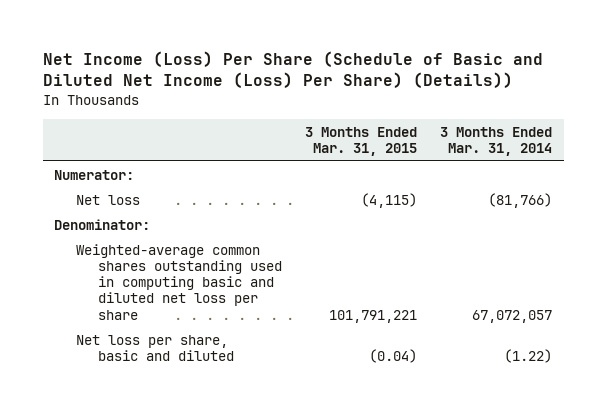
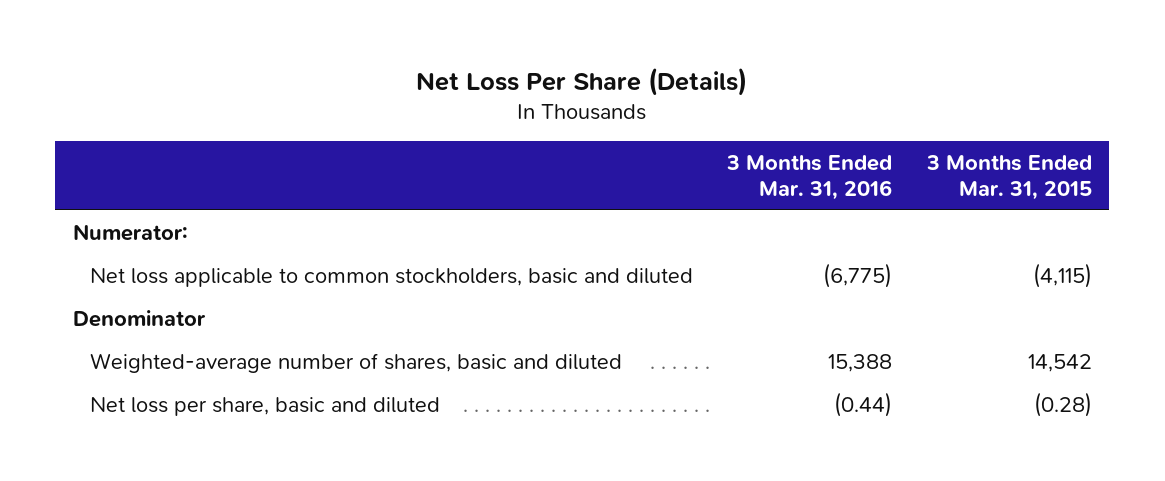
[42,50,543,89] Net Income (Loss) Per Share (Schedule of Basic and Diluted Net Income (Loss) Per Share) (Details)) -> [416,66,748,96] Net Loss Per Share (Details)
[440,126,553,157] 3 Months Ended Mar. 31, 2014 -> none
none -> [726,155,893,200] 3 Months Ended Mar. 31, 2016
[76,243,283,320] Weighted-average common shares outstanding used in computing basic and diluted net loss per share -> none
[76,194,141,205] Net loss -> [89,267,693,287] Net loss applicable to common stockholders, basic and diluted
[54,218,151,230] Denominator: -> [72,309,206,327] Denominator
none -> [89,352,622,373] Weighted-average number of shares, basic and diluted
[369,348,418,363] (0.04) -> [1033,391,1092,417] (0.28)

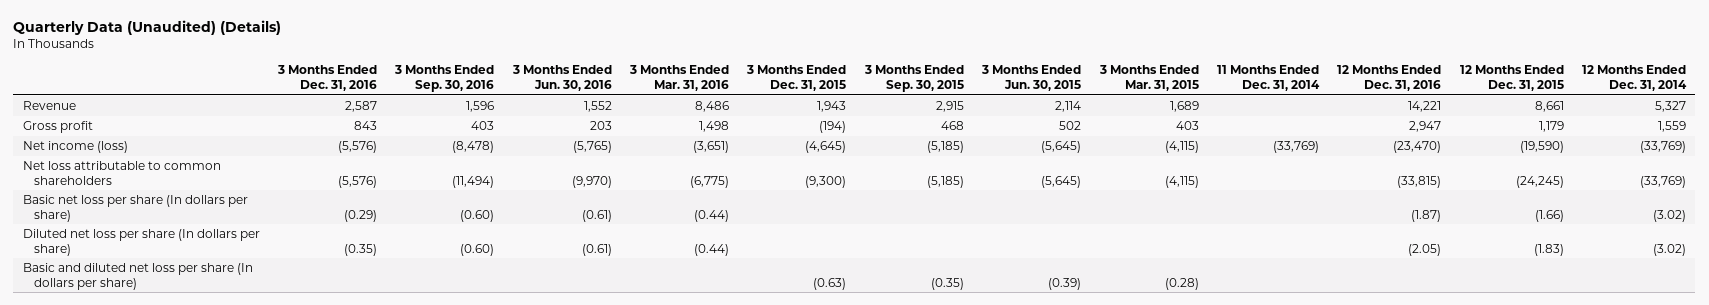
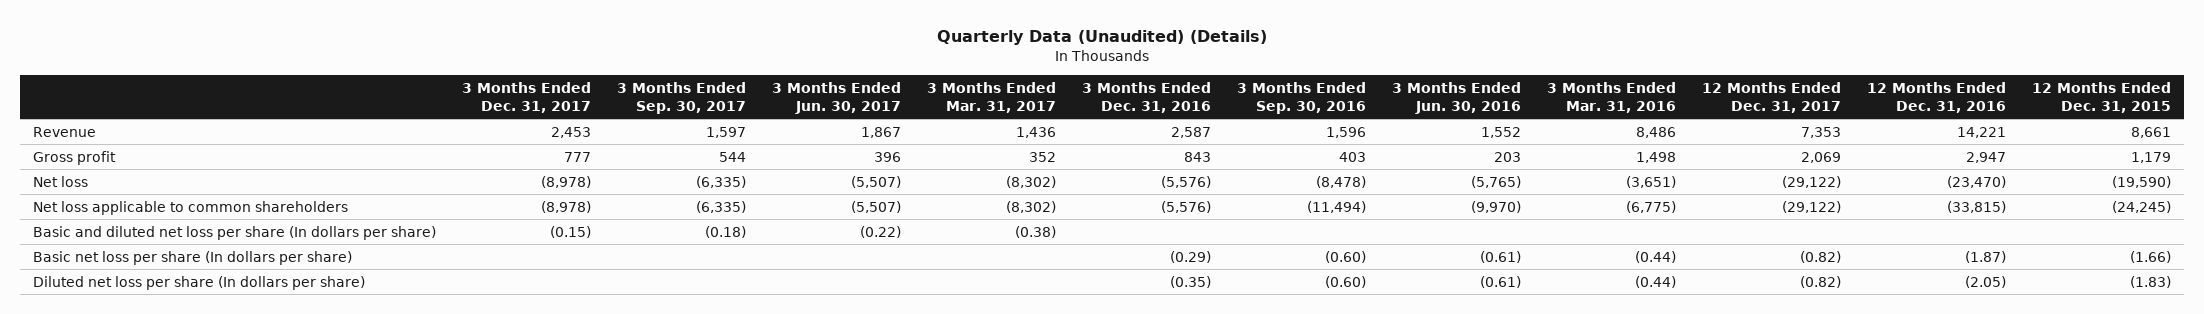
[746,65,847,92] 3 Months Ended Dec. 31, 2015 -> none
[863,65,964,93] 3 Months Ended Sep. 30, 2015 -> none
[981,65,1082,92] 3 Months Ended Jun. 30, 2015 -> none
[1098,65,1199,92] 3 Months Ended Mar. 31, 2015 -> none
[1216,65,1320,92] 11 Months Ended Dec. 31, 2014 -> none
[1582,65,1688,92] 12 Months Ended Dec. 31, 2014 -> none
none -> [462,81,592,113] 3 Months Ended Dec. 31, 2017
none -> [617,81,747,114] 3 Months Ended Sep. 30, 2017
none -> [772,81,902,114] 3 Months Ended Jun. 30, 2017
none -> [927,81,1057,113] 3 Months Ended Mar. 31, 2017
none -> [1701,81,1841,113] 12 Months Ended Dec. 31, 2017
[22,141,128,154] Net income (loss) -> [33,175,89,187] Net loss
[22,161,221,185] Net loss attributable to common shareholders -> [33,200,349,215] Net loss applicable to common shareholders
[22,263,253,290] Basic and diluted net loss per share (In dollars per share) -> [33,225,437,240] Basic and diluted net loss per share (In dollars per share)

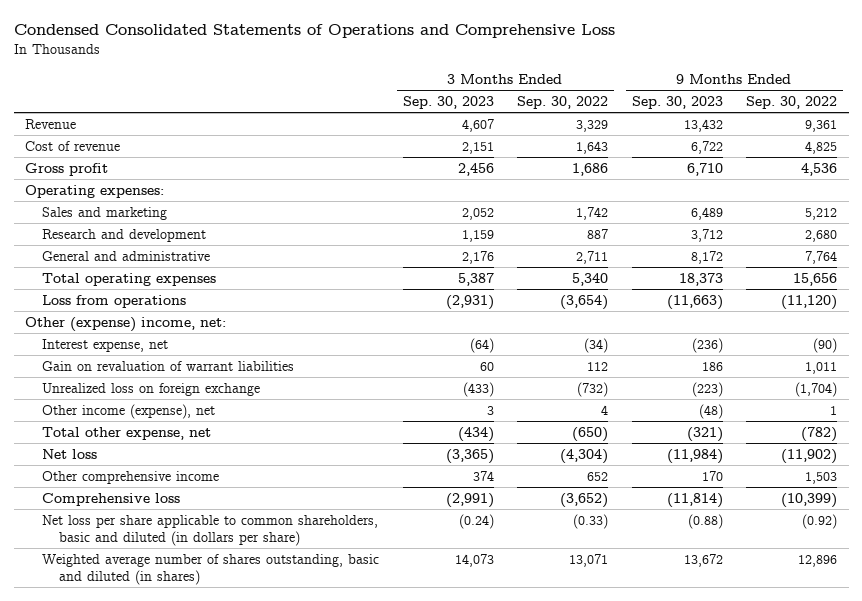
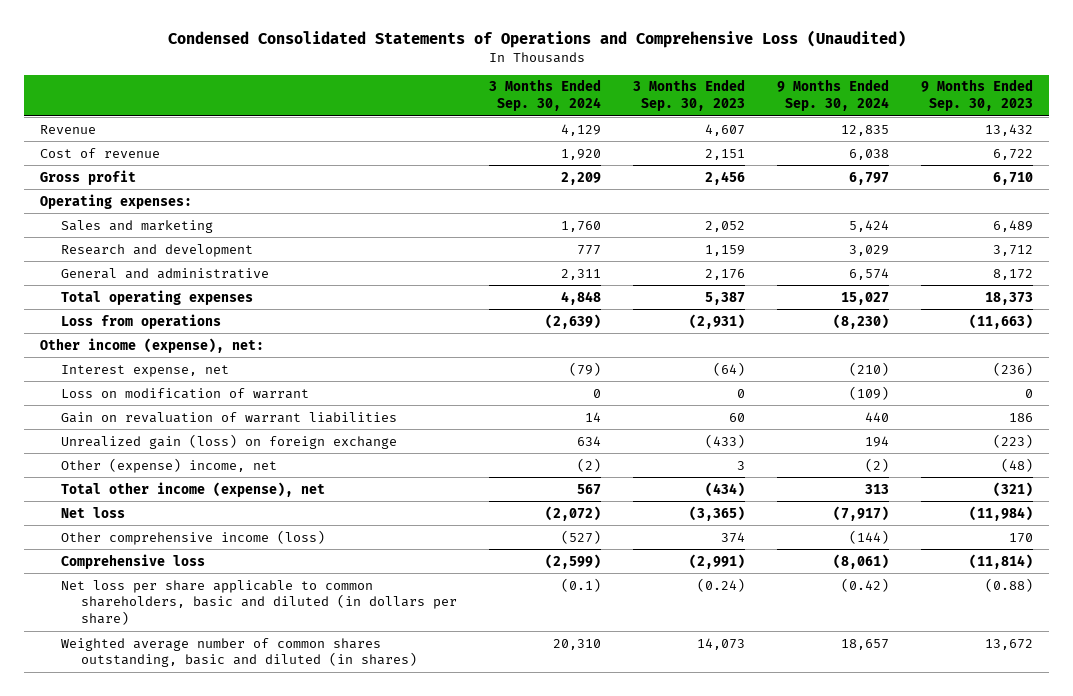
[13,24,615,39] Condensed Consolidated Statements of Operations and Comprehensive Loss -> [167,30,906,49] Condensed Consolidated Statements of Operations and Comprehensive Loss (Unaudited)
[517,96,609,110] Sep. 30, 2022 -> none
[745,96,837,110] Sep. 30, 2022 -> none
none -> [488,79,601,111] 3 Months Ended Sep. 30, 2024
none -> [776,79,889,111] 9 Months Ended Sep. 30, 2024
[25,316,227,332] Other (expense) income, net: -> [40,337,265,353] Other income (expense), net:
none -> [60,387,309,399] Loss on modification of warrant
[42,382,261,396] Unrealized loss on foreign exchange -> [60,433,397,449] Unrealized gain (loss) on foreign exchange
[42,403,216,419] Other income (expense), net -> [60,457,277,473] Other (expense) income, net
[42,426,212,440] Total other expense, net -> [60,481,325,497] Total other income (expense), net
[42,470,220,484] Other comprehensive income -> [60,529,325,545] Other comprehensive income (loss)
[42,553,380,586] Weighted average number of shares outstanding, basic and diluted (in shares) -> [60,637,418,668] Weighted average number of common shares outstanding, basic and diluted (in shares)

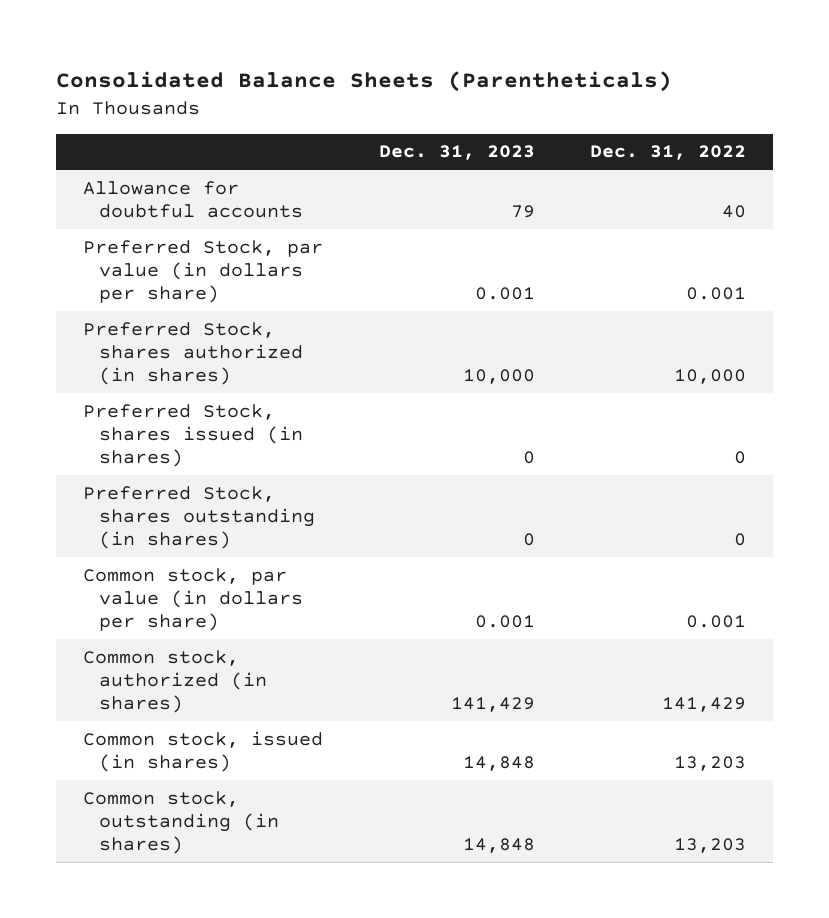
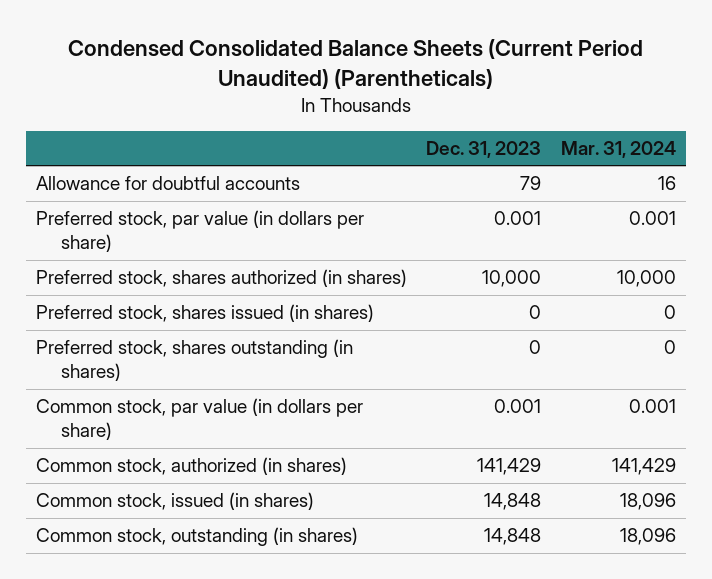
[55,70,672,92] Consolidated Balance Sheets (Parentheticals) -> [67,39,643,89] Condensed Consolidated Balance Sheets (Current Period Unaudited) (Parentheticals)
[589,145,746,161] Dec. 31, 2022 -> none
none -> [560,141,676,159] Mar. 31, 2024
[83,239,324,304] Preferred Stock, par value (in dollars per share) -> [35,210,364,253] Preferred stock, par value (in dollars per share)
[83,321,304,386] Preferred Stock, shares authorized (in shares) -> [35,269,407,288] Preferred stock, shares authorized (in shares)
[83,403,304,468] Preferred Stock, shares issued (in shares) -> [35,304,374,323] Preferred stock, shares issued (in shares)
[83,485,316,550] Preferred Stock, shares outstanding (in shares) -> [35,339,353,382] Preferred stock, shares outstanding (in shares)

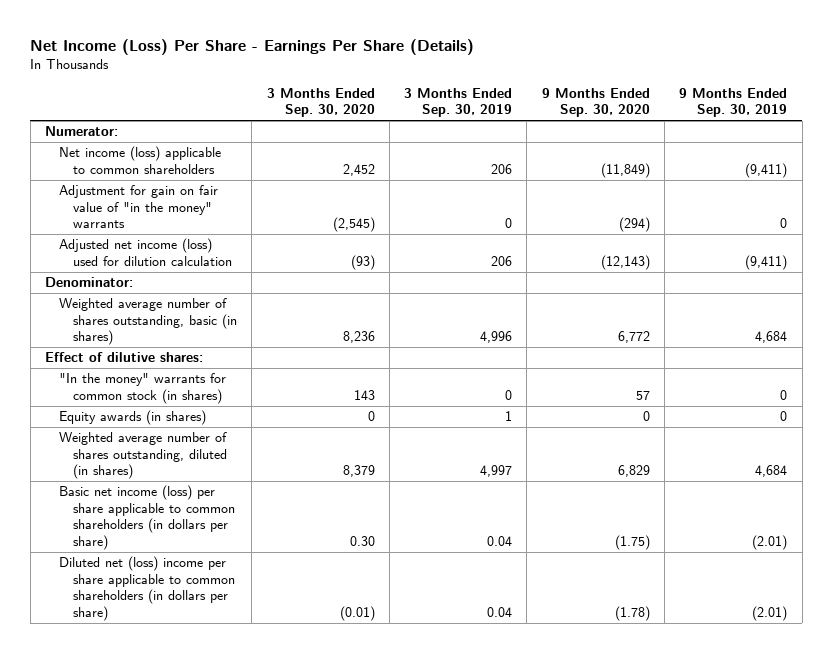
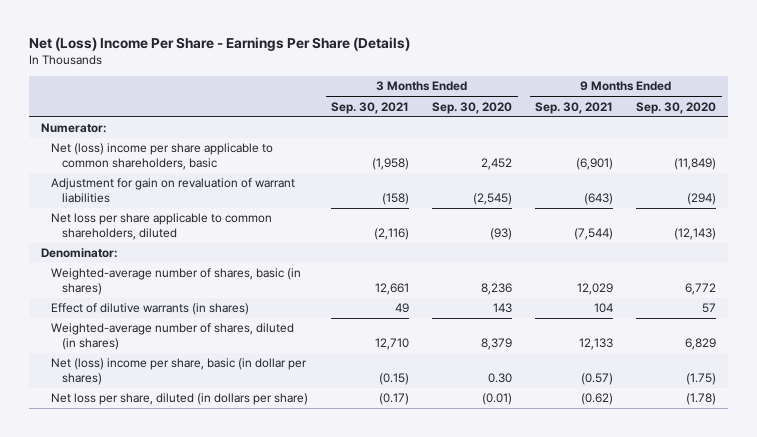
[30,39,475,56] Net Income (Loss) Per Share - Earnings Per Share (Details) -> [29,36,411,51] Net (Loss) Income Per Share - Earnings Per Share (Details)
[404,87,513,118] 3 Months Ended Sep. 30, 2019 -> none
[679,87,788,118] 9 Months Ended Sep. 30, 2019 -> none
none -> [331,101,410,114] Sep. 30, 2021
none -> [535,101,614,114] Sep. 30, 2021
[59,146,222,174] Net income (loss) applicable to common shareholders -> [51,143,274,171] Net (loss) income per share applicable to common shareholders, basic
[59,185,219,229] Adjustment for gain on fair value of "in the money" warrants -> [51,178,296,204] Adjustment for gain on revaluation of warrant liabilities
[59,238,233,266] Adjusted net income (loss) used for dilution calculation -> [51,213,273,241] Net loss per share applicable to common shareholders, diluted
[44,352,203,363] Effect of dilutive shares: -> none
[59,410,207,426] Equity awards (in shares) -> none
[59,298,238,346] Weighted average number of shares outstanding, basic (in shares) -> [51,268,302,296] Weighted-average number of shares, basic (in shares)
[59,373,227,404] "In the money" warrants for common stock (in shares) -> [51,303,250,316] Effect of dilutive warrants (in shares)
[59,432,228,480] Weighted average number of shares outstanding, diluted (in shares) -> [51,323,295,351] Weighted-average number of shares, diluted (in shares)
[59,485,236,550] Basic net income (loss) per share applicable to common shareholders (in dollars per share) -> [51,358,308,386] Net (loss) income per share, basic (in dollar per shares)
[59,556,236,621] Diluted net (loss) income per share applicable to common shareholders (in dollars per share) -> [51,393,309,406] Net loss per share, diluted (in dollars per share)

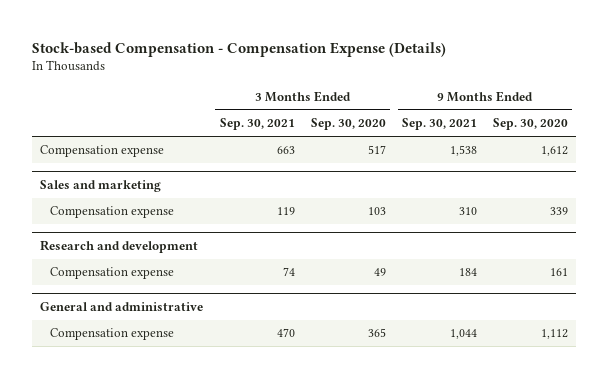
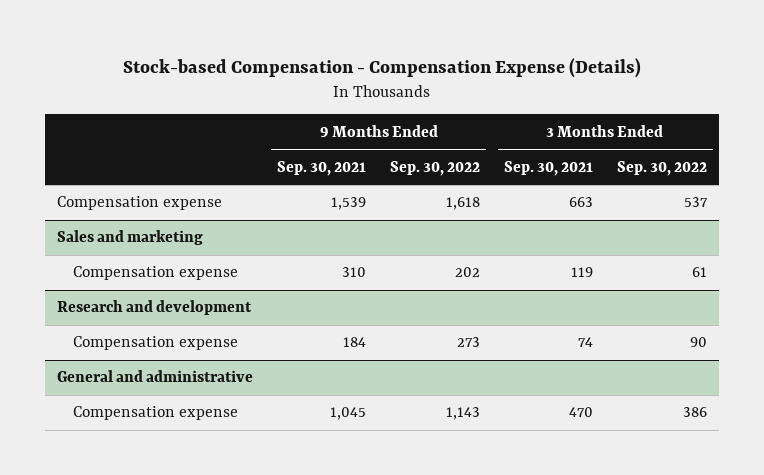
[310,118,386,131] Sep. 30, 2020 -> none
[493,118,569,131] Sep. 30, 2020 -> none
none -> [389,160,480,176] Sep. 30, 2022
none -> [616,160,707,176] Sep. 30, 2022
[450,145,478,157] 1,538 -> [331,197,367,211] 1,539
[450,329,478,340] 1,044 -> [330,407,367,421] 1,045

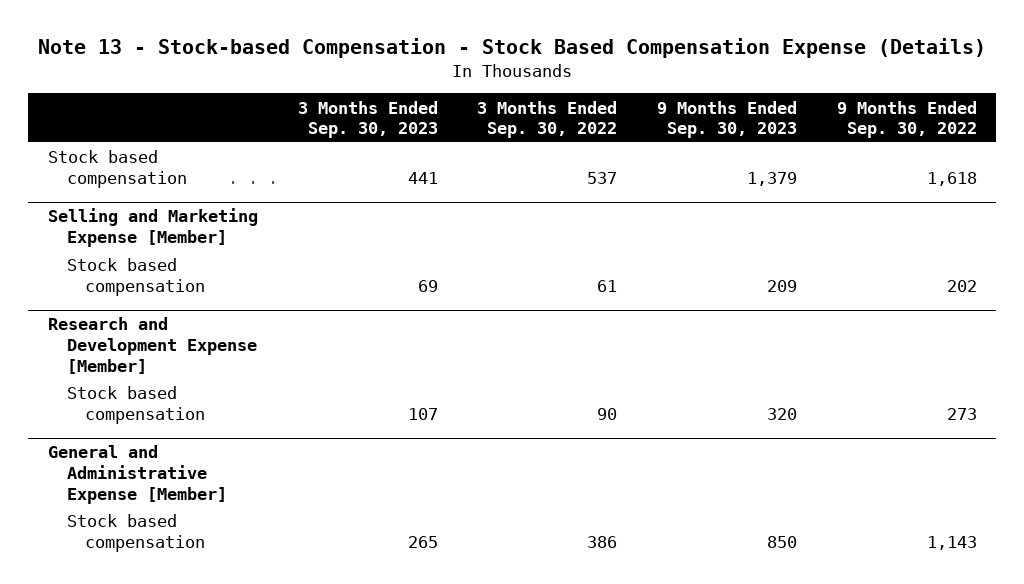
[122,57,641,78] Stock-based Compensation - Compensation Expense (Details) -> [38,38,987,59] Note 13 - Stock-based Compensation - Stock Based Compensation Expense (Details)
[277,160,367,176] Sep. 30, 2021 -> none
[503,160,593,176] Sep. 30, 2021 -> none
none -> [297,100,438,139] 3 Months Ended Sep. 30, 2023
none -> [656,100,797,139] 9 Months Ended Sep. 30, 2023
[57,196,223,211] Compensation expense -> [47,150,187,188] Stock based compensation
[57,230,204,246] Sales and marketing -> [47,208,258,248] Selling and Marketing Expense [Member]
[72,266,238,281] Compensation expense -> [66,258,206,296] Stock based compensation
[57,300,253,316] Research and development -> [47,317,257,374] Research and Development Expense [Member]
[72,336,238,351] Compensation expense -> [66,386,206,424] Stock based compensation
[57,370,254,383] General and administrative -> [47,445,227,504] General and Administrative Expense [Member]
[72,406,238,421] Compensation expense -> [66,514,206,552] Stock based compensation

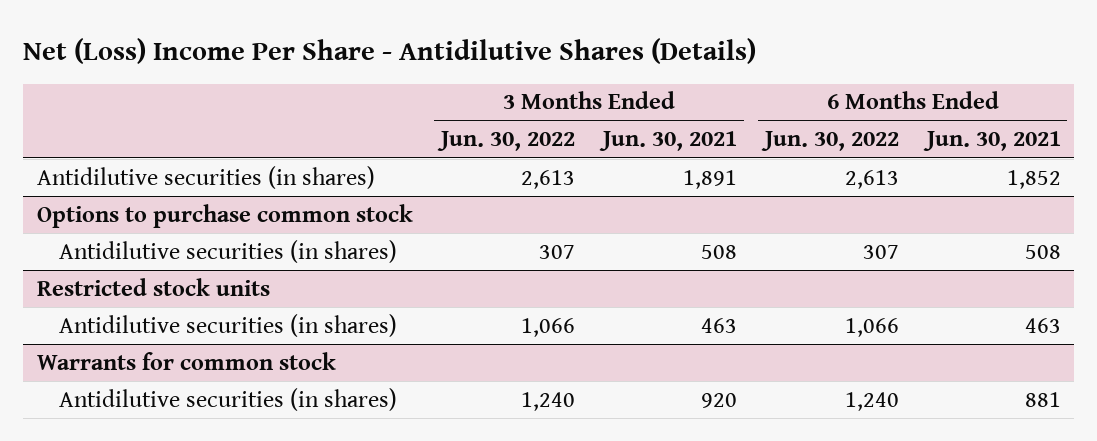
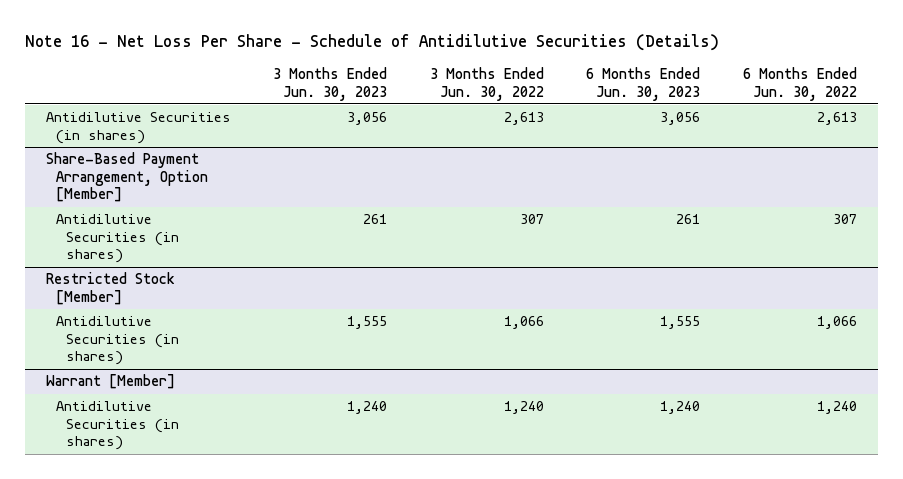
[22,37,756,64] Net (Loss) Income Per Share - Antidilutive Shares (Details) -> [24,34,719,52] Note 16 - Net Loss Per Share - Schedule of Antidilutive Securities (Details)
[598,131,737,152] Jun. 30, 2021 -> none
[922,131,1061,152] Jun. 30, 2021 -> none
none -> [273,67,388,101] 3 Months Ended Jun. 30, 2023
none -> [586,67,701,101] 6 Months Ended Jun. 30, 2023
[36,165,375,189] Antidilutive securities (in shares) -> [45,112,231,144] Antidilutive Securities (in shares)
[36,203,413,228] Options to purchase common stock -> [45,152,209,203] Share-Based Payment Arrangement, Option [Member]
[59,239,398,263] Antidilutive securities (in shares) -> [56,214,180,264] Antidilutive Securities (in shares)
[36,277,270,296] Restricted stock units -> [45,272,175,305] Restricted Stock [Member]
[59,313,398,337] Antidilutive securities (in shares) -> [56,316,180,366] Antidilutive Securities (in shares)
[36,351,336,370] Warrants for common stock -> [45,374,175,390] Warrant [Member]
[59,387,398,411] Antidilutive securities (in shares) -> [56,401,180,451] Antidilutive Securities (in shares)

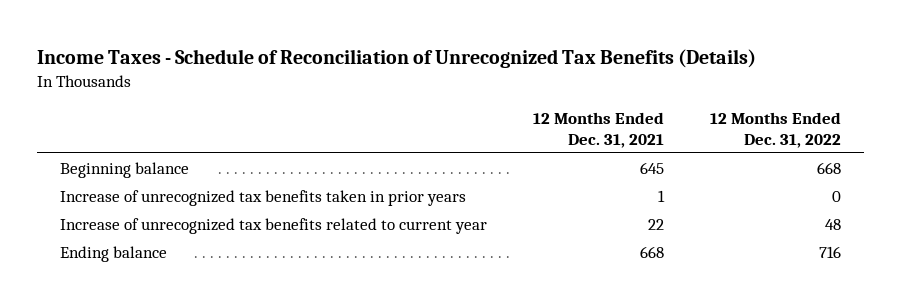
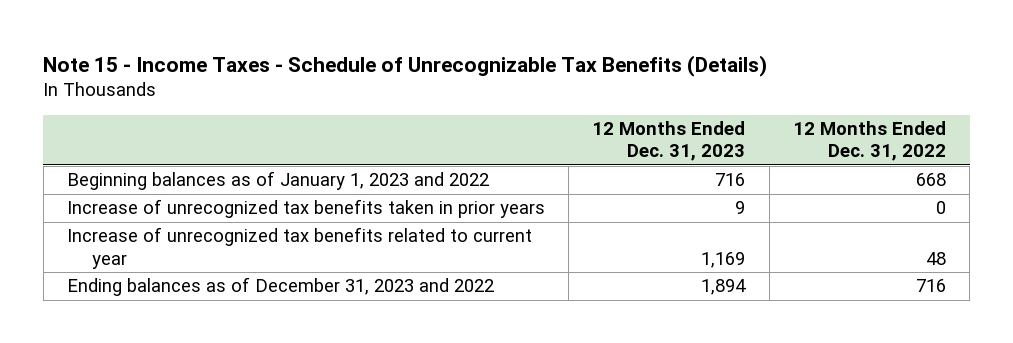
[37,49,757,69] Income Taxes - Schedule of Reconciliation of Unrecognized Tax Benefits (Details) -> [43,54,768,77] Note 15 - Income Taxes - Schedule of Unrecognizable Tax Benefits (Details)
[533,112,665,148] 12 Months Ended Dec. 31, 2021 -> none
none -> [592,121,746,162] 12 Months Ended Dec. 31, 2023
[60,161,190,178] Beginning balance -> [66,171,489,191] Beginning balances as of January 1, 2023 and 2022
[60,245,168,262] Ending balance -> [66,277,494,297] Ending balances as of December 31, 2023 and 2022

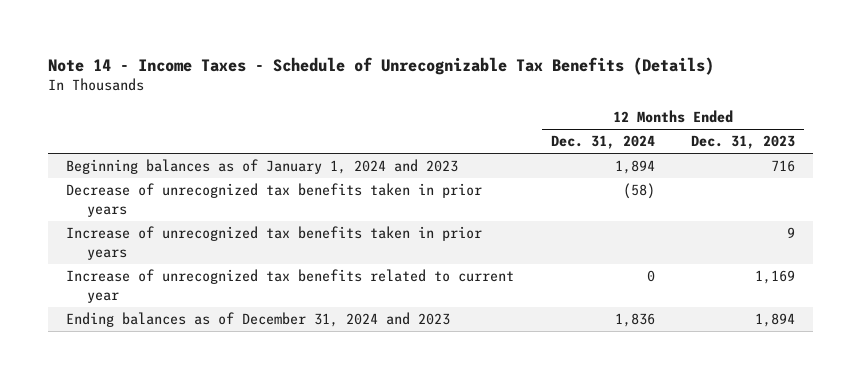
[43,54,768,77] Note 15 - Income Taxes - Schedule of Unrecognizable Tax Benefits (Details) -> [48,56,715,75] Note 14 - Income Taxes - Schedule of Unrecognizable Tax Benefits (Details)
[792,121,946,162] 12 Months Ended Dec. 31, 2022 -> none
none -> [550,135,655,150] Dec. 31, 2024
[66,171,489,191] Beginning balances as of January 1, 2023 and 2022 -> [66,159,459,175] Beginning balances as of January 1, 2024 and 2023
none -> [66,183,483,217] Decrease of unrecognized tax benefits taken in prior years
[66,277,494,297] Ending balances as of December 31, 2023 and 2022 -> [66,312,451,328] Ending balances as of December 31, 2024 and 2023

